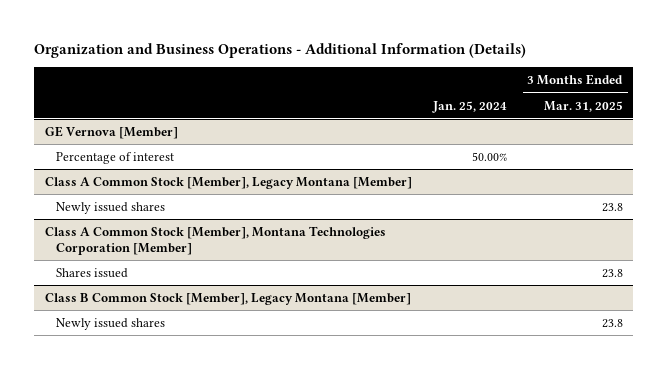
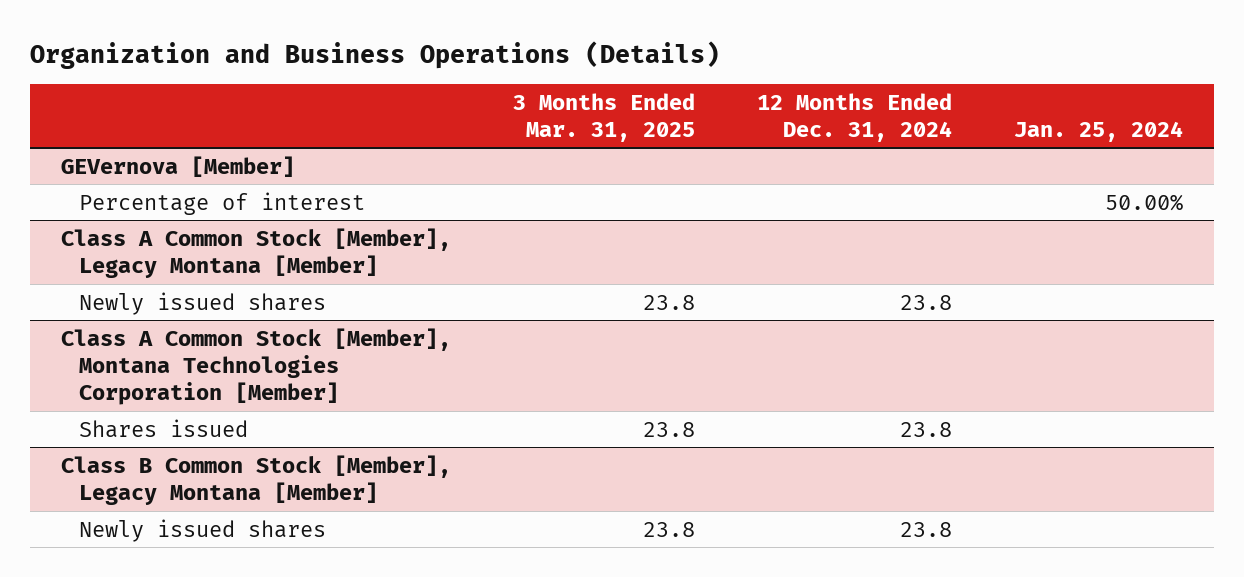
[33,43,526,59] Organization and Business Operations - Additional Information (Details) -> [29,40,720,69] Organization and Business Operations (Details)
none -> [757,92,953,142] 12 Months Ended Dec. 31, 2024
[44,125,178,139] GE Vernova [Member] -> [60,155,295,177] GEVernova [Member]

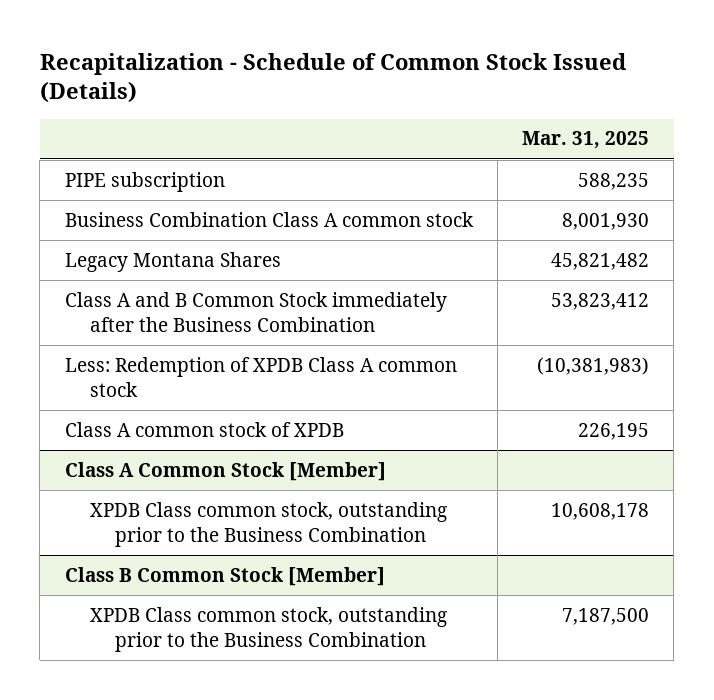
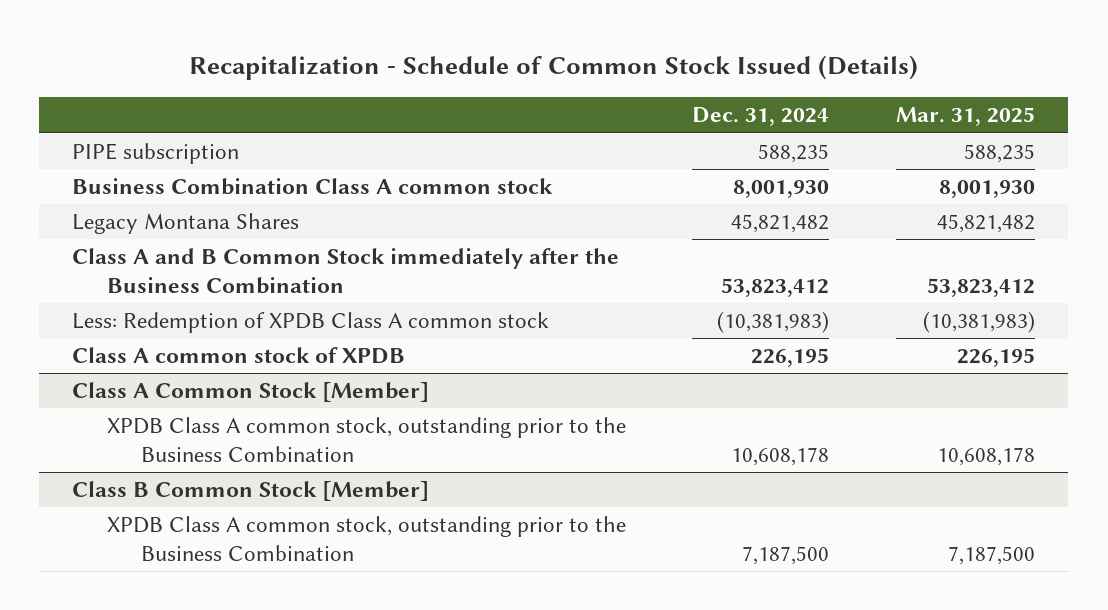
none -> [692,107,830,127] Dec. 31, 2024
[89,501,447,547] XPDB Class common stock, outstanding prior to the Business Combination -> [106,417,626,463] XPDB Class A common stock, outstanding prior to the Business Combination
[89,606,447,652] XPDB Class common stock, outstanding prior to the Business Combination -> [106,516,626,562] XPDB Class A common stock, outstanding prior to the Business Combination

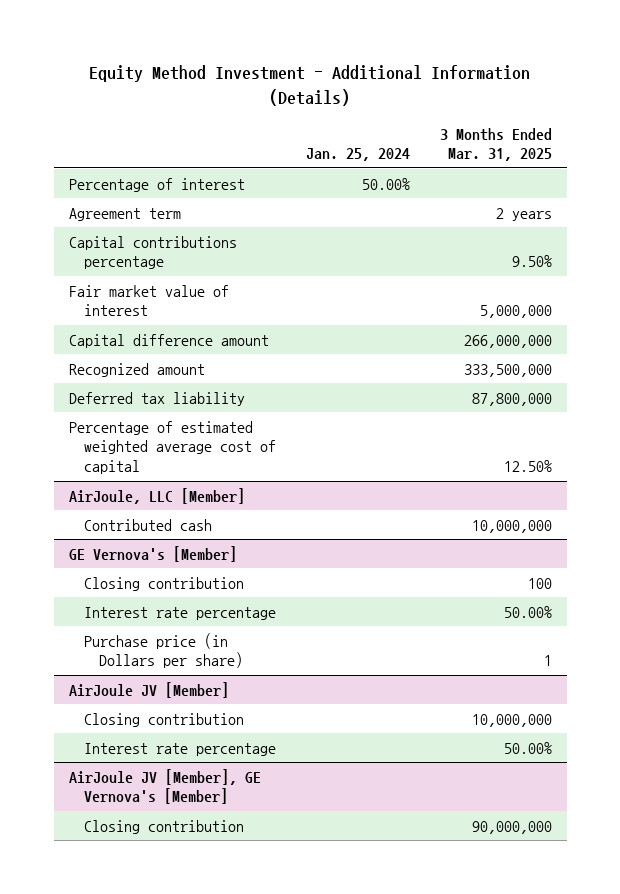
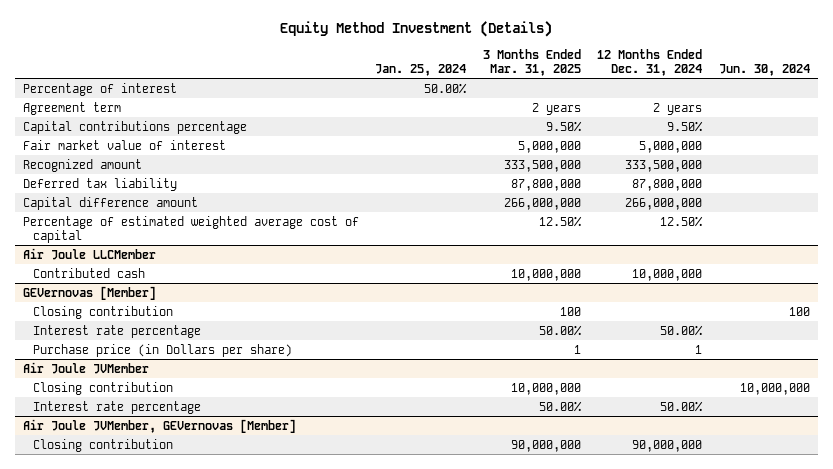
[89,65,531,106] Equity Method Investment - Additional Information (Details) -> [280,21,553,38] Equity Method Investment (Details)
none -> [597,48,703,76] 12 Months Ended Dec. 31, 2024
none -> [718,63,810,76] Jun. 30, 2024
[68,333,269,348] Capital difference amount -> [22,196,198,210] Capital difference amount
[68,487,245,504] AirJoule, LLC [Member] -> [22,247,156,260] Air Joule LLCMember
[68,545,237,562] GE Vernova's [Member] -> [22,285,156,300] GEVernovas [Member]
[68,681,229,698] AirJoule JV [Member] -> [22,361,149,374] Air Joule JVMember
[68,768,261,805] AirJoule JV [Member], GE Vernova's [Member] -> none
none -> [22,418,296,433] Air Joule JVMember, GEVernovas [Member]

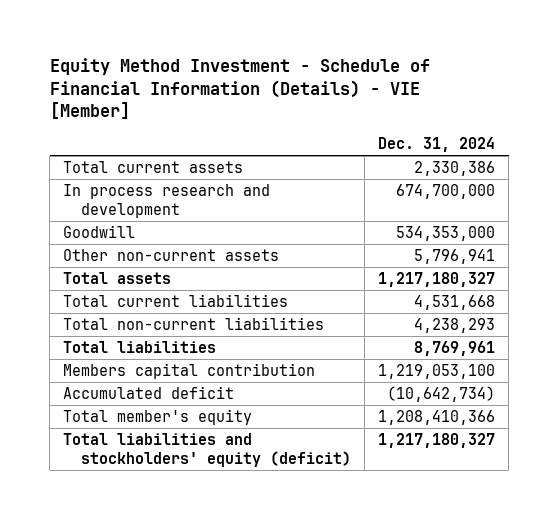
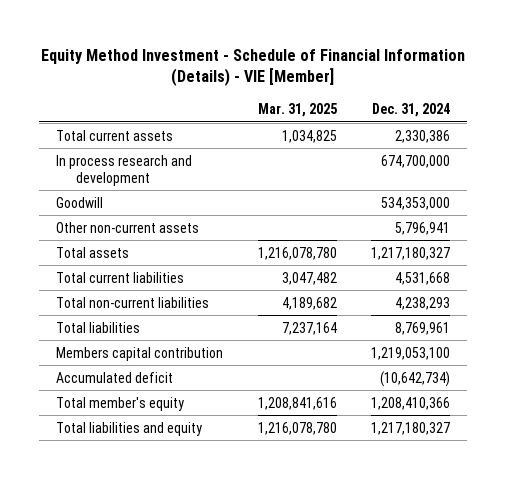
none -> [257,102,337,117] Mar. 31, 2025
[63,432,352,467] Total liabilities and stockholders' equity (deficit) -> [56,421,203,436] Total liabilities and equity

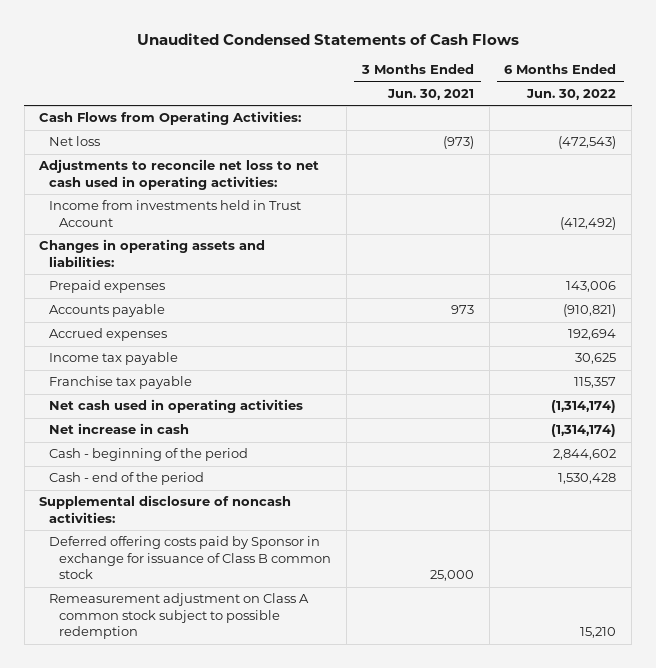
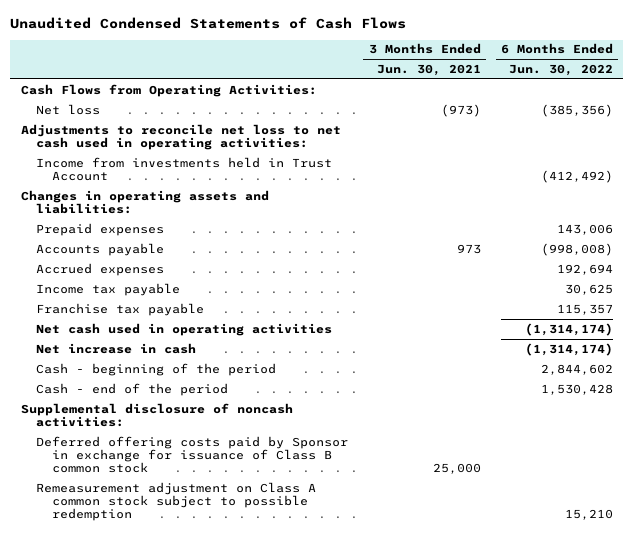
[558,136,617,150] (472,543) -> [540,103,613,117] (385,356)
[563,304,617,318] (910,821) -> [540,242,613,256] (998,008)

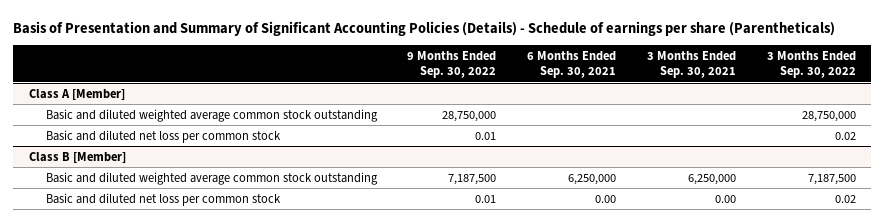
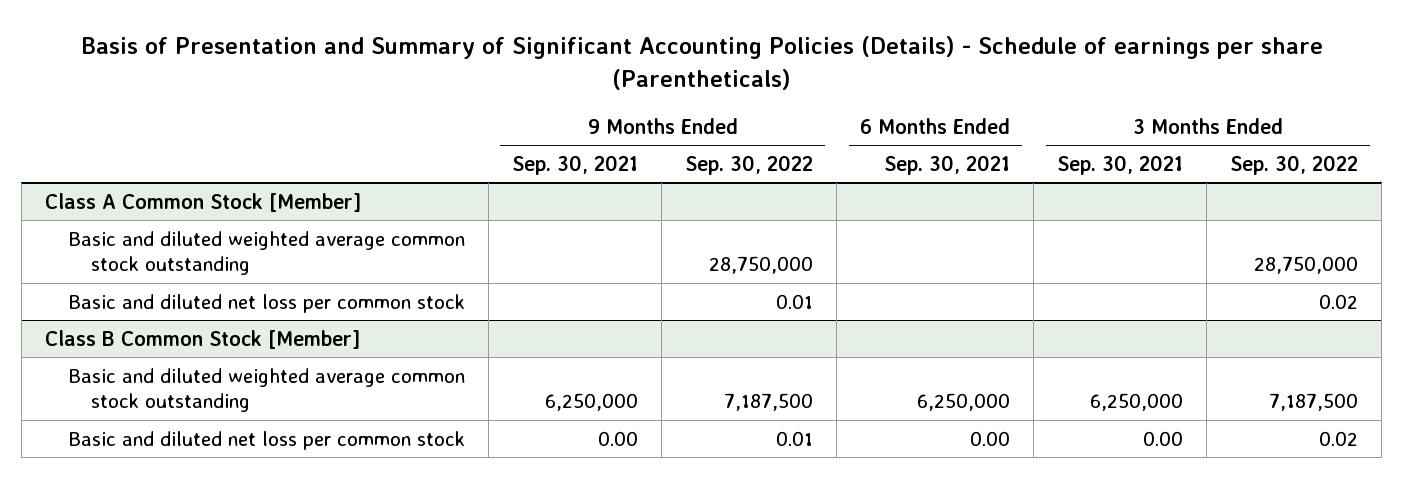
none -> [512,154,639,175] Sep. 30, 2021
[28,88,125,100] Class A [Member] -> [45,192,362,212] Class A Common Stock [Member]
[28,151,126,163] Class B [Member] -> [45,329,361,349] Class B Common Stock [Member]

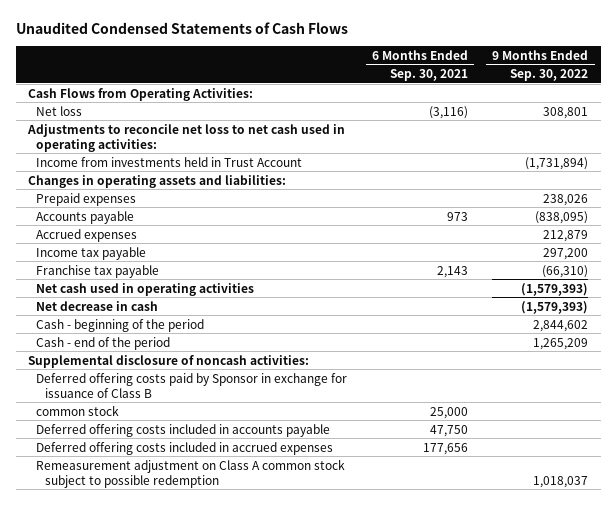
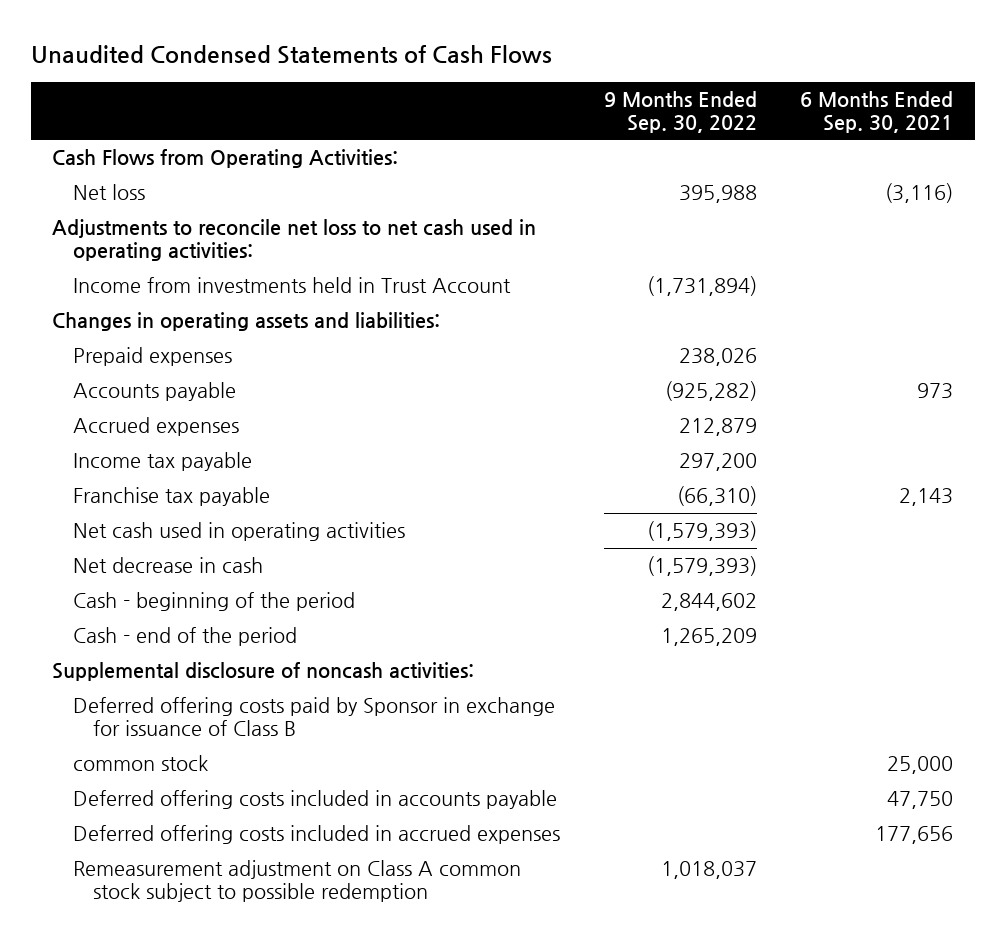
[543,106,589,119] 308,801 -> [678,185,757,204] 395,988
[535,210,589,224] (838,095) -> [664,381,757,402] (925,282)

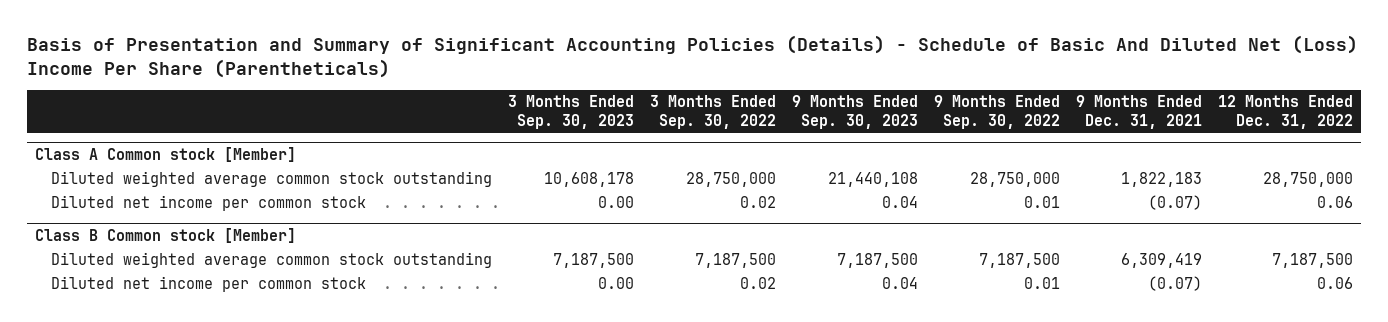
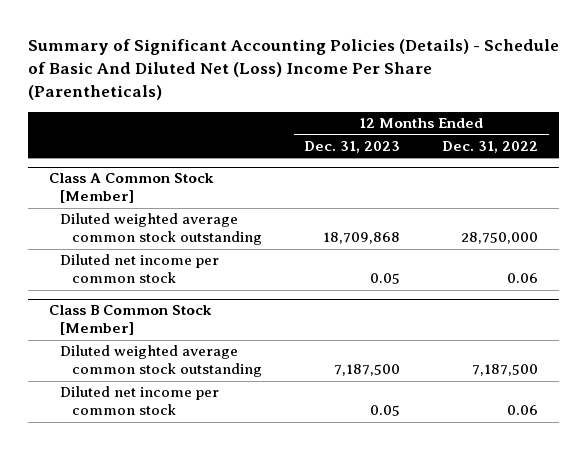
[27,34,1359,78] Basis of Presentation and Summary of Significant Accounting Policies (Details) - Schedule of Basic And Diluted Net (Loss) Income Per Share (Parentheticals) -> [27,38,559,100] Summary of Significant Accounting Policies (Details) - Schedule of Basic And Diluted Net (Loss) Income Per Share (Parentheticals)
[508,95,635,129] 3 Months Ended Sep. 30, 2023 -> none
[649,95,776,129] 3 Months Ended Sep. 30, 2022 -> none
[791,95,918,129] 9 Months Ended Sep. 30, 2023 -> none
[933,95,1060,129] 9 Months Ended Sep. 30, 2022 -> none
[1075,95,1202,129] 9 Months Ended Dec. 31, 2021 -> none
none -> [304,140,401,153] Dec. 31, 2023
[35,146,297,162] Class A Common stock [Member] -> [48,173,214,204] Class A Common Stock [Member]
[35,227,297,243] Class B Common stock [Member] -> [48,305,212,336] Class B Common Stock [Member]

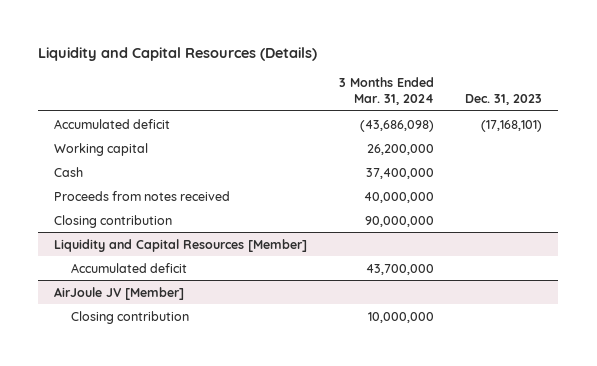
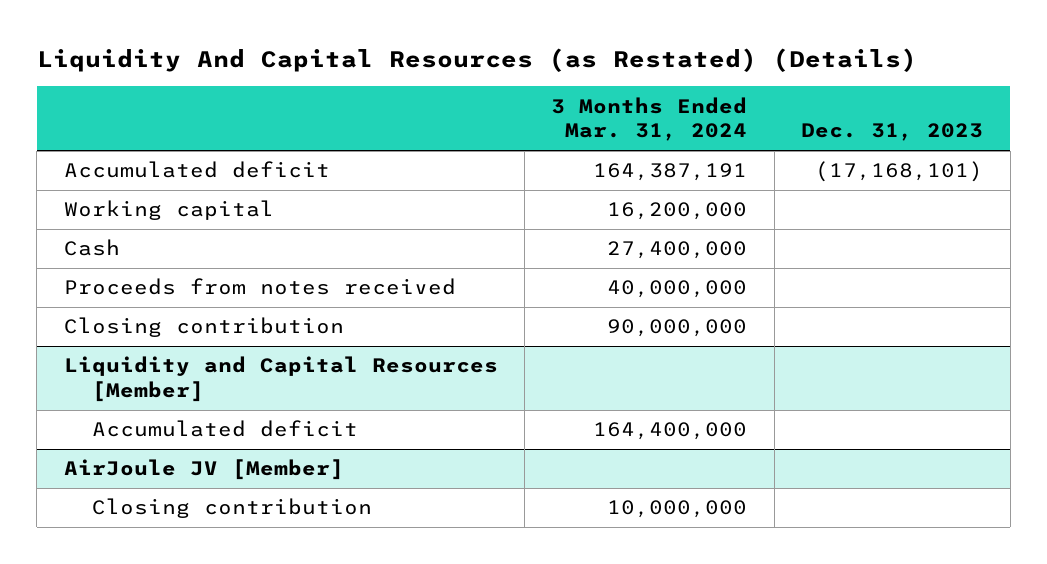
[38,46,318,61] Liquidity and Capital Resources (Details) -> [36,47,917,72] Liquidity And Capital Resources (as Restated) (Details)
[359,119,434,132] (43,686,098) -> [593,163,748,182] 164,387,191
[366,143,434,155] 26,200,000 -> [607,202,748,221] 16,200,000
[365,167,434,179] 37,400,000 -> [607,241,748,260] 27,400,000
[365,263,434,275] 43,700,000 -> [593,422,748,441] 164,400,000

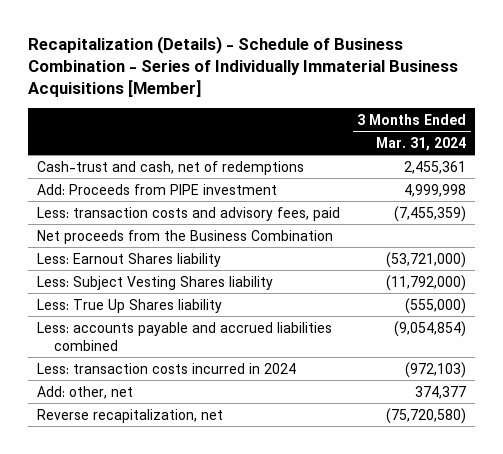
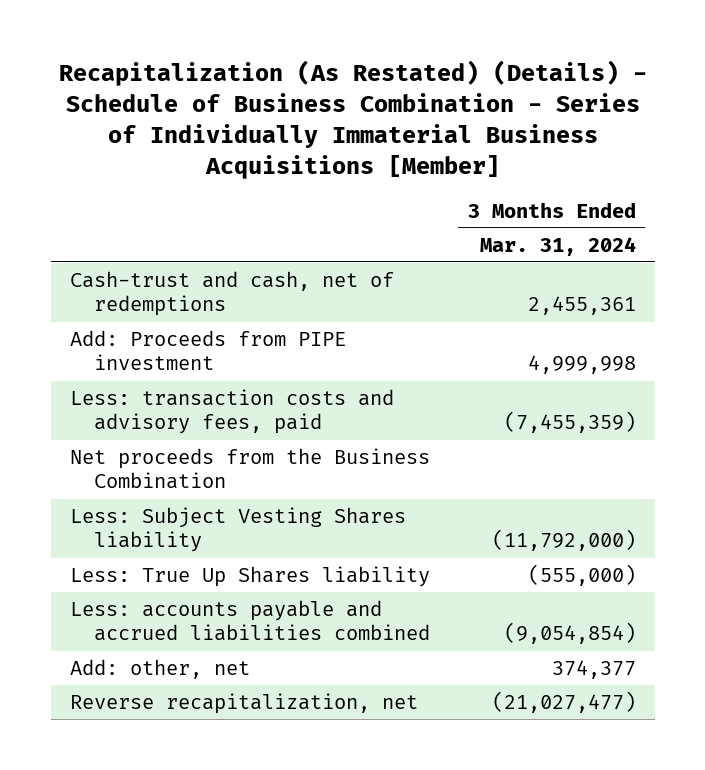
[28,36,459,98] Recapitalization (Details) - Schedule of Business Combination - Series of Individually Immaterial Business Acquisitions [Member] -> [58,60,647,179] Recapitalization (As Restated) (Details) - Schedule of Business Combination - Series of Individually Immaterial Business Acquisitions [Member]
[36,252,221,267] Less: Earnout Shares liability -> none
[36,362,296,374] Less: transaction costs incurred in 2024 -> none
[386,407,467,424] (75,720,580) -> [491,690,636,713] (21,027,477)

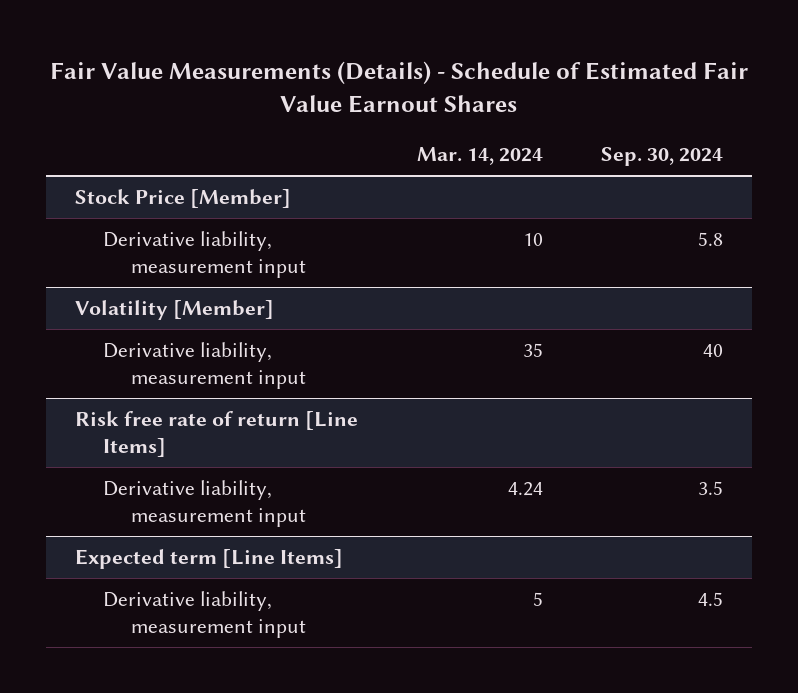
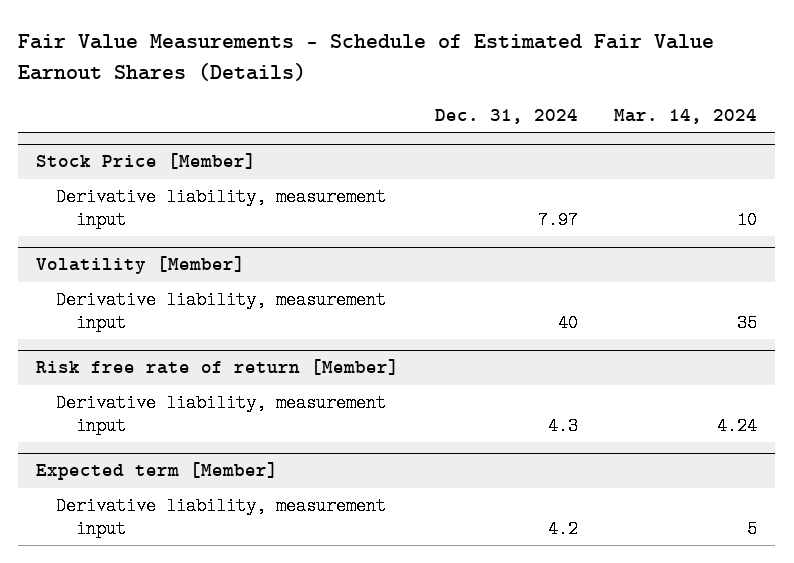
[50,61,749,114] Fair Value Measurements (Details) - Schedule of Estimated Fair Value Earnout Shares -> [18,34,715,81] Fair Value Measurements - Schedule of Estimated Fair Value Earnout Shares (Details)
[601,147,724,167] Sep. 30, 2024 -> none
none -> [435,109,579,125] Dec. 31, 2024
[75,410,359,457] Risk free rate of return [Line Items] -> [36,359,400,376] Risk free rate of return [Member]
[75,548,344,569] Expected term [Line Items] -> [36,462,279,481] Expected term [Member]

